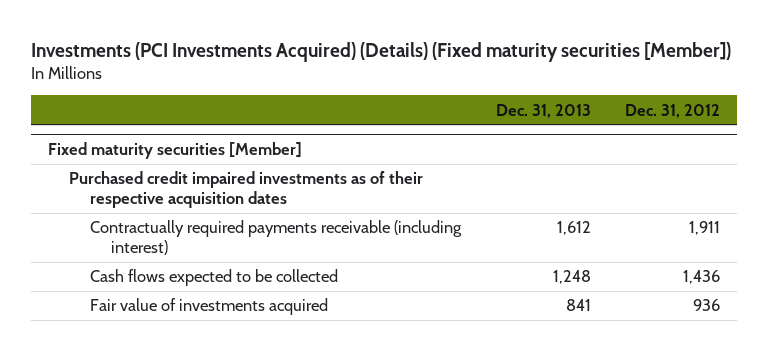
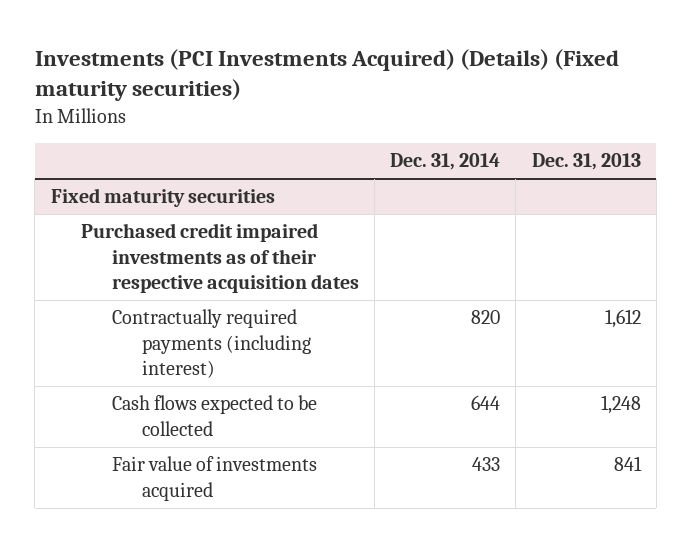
[31,41,732,62] Investments (PCI Investments Acquired) (Details) (Fixed maturity securities [Member]) -> [34,48,619,102] Investments (PCI Investments Acquired) (Details) (Fixed maturity securities)
[624,103,720,118] Dec. 31, 2012 -> none
none -> [390,153,501,171] Dec. 31, 2014
[48,142,303,160] Fixed maturity securities [Member] -> [50,188,275,208] Fixed maturity securities
[90,220,463,255] Contractually required payments receivable (including interest) -> [111,309,312,378] Contractually required payments (including interest)

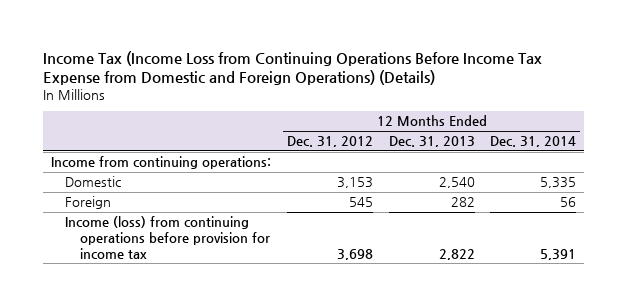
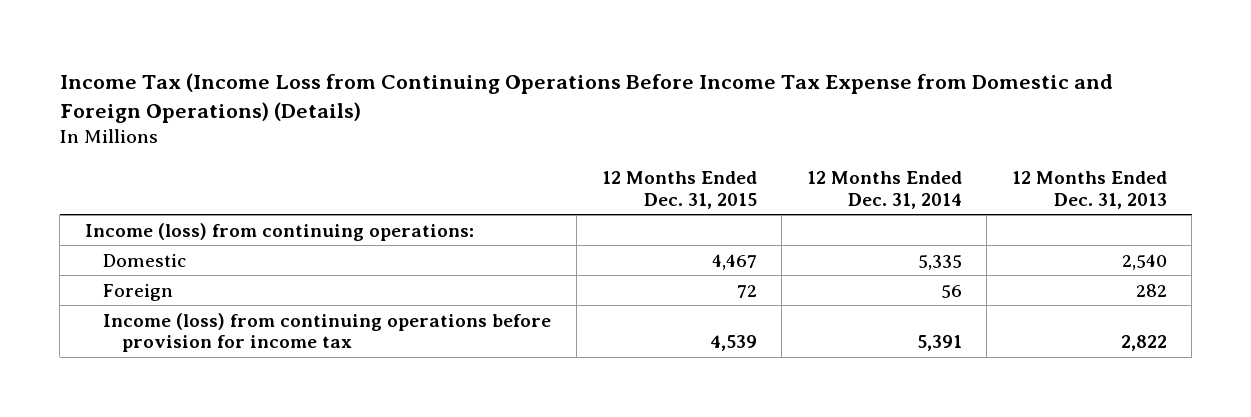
[286,136,373,148] Dec. 31, 2012 -> none
none -> [601,170,757,209] 12 Months Ended Dec. 31, 2015
[51,156,272,170] Income from continuing operations: -> [84,222,474,241] Income (loss) from continuing operations:

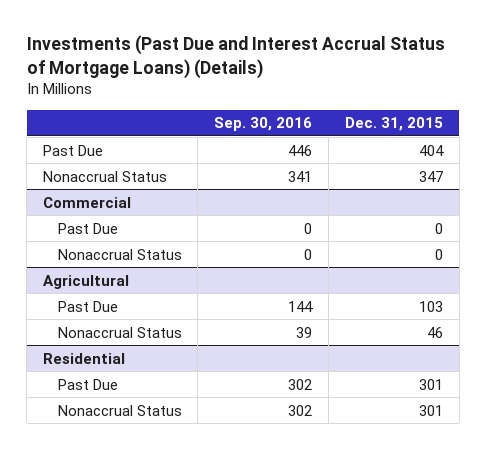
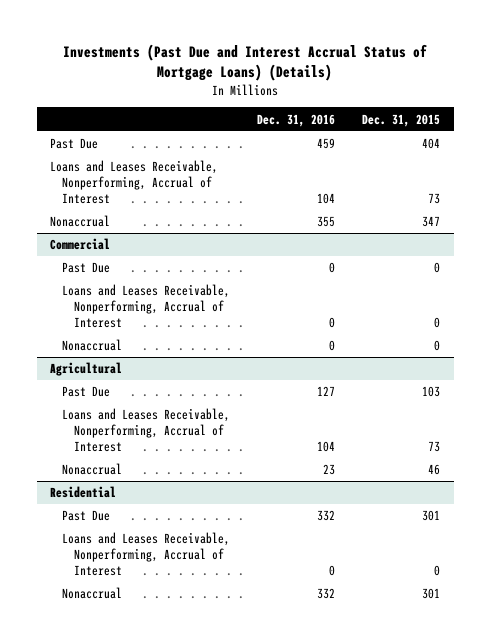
[214,117,313,132] Sep. 30, 2016 -> none
none -> [257,113,336,127] Dec. 31, 2016
none -> [50,160,219,205] Loans and Leases Receivable, Nonperforming, Accrual of Interest
[42,170,167,182] Nonaccrual Status -> [50,215,111,228] Nonaccrual
none -> [62,284,231,329] Loans and Leases Receivable, Nonperforming, Accrual of Interest
[57,248,182,260] Nonaccrual Status -> [62,339,123,352] Nonaccrual
none -> [62,408,231,453] Loans and Leases Receivable, Nonperforming, Accrual of Interest
[57,326,182,338] Nonaccrual Status -> [62,463,123,476] Nonaccrual
none -> [62,532,231,577] Loans and Leases Receivable, Nonperforming, Accrual of Interest
[57,404,182,416] Nonaccrual Status -> [62,587,123,600] Nonaccrual

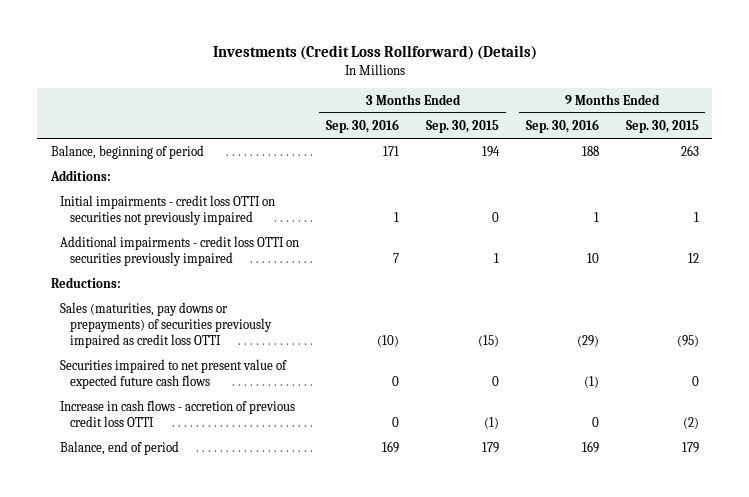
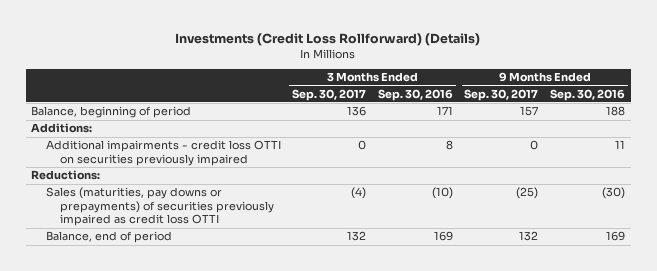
[425,119,499,133] Sep. 30, 2015 -> none
[625,119,699,133] Sep. 30, 2015 -> none
none -> [292,88,367,101] Sep. 30, 2017
none -> [464,88,539,101] Sep. 30, 2017
[60,195,276,226] Initial impairments - credit loss OTTI on securities not previously impaired -> none
[393,253,400,264] 7 -> [445,140,453,151] 8
[586,253,599,264] 10 -> [615,140,626,150] 11
[60,359,288,390] Securities impaired to net present value of expected future cash flows -> none
[60,400,296,428] Increase in cash flows - accretion of previous credit loss OTTI -> none
[576,335,599,348] (29) -> [602,187,626,200] (30)

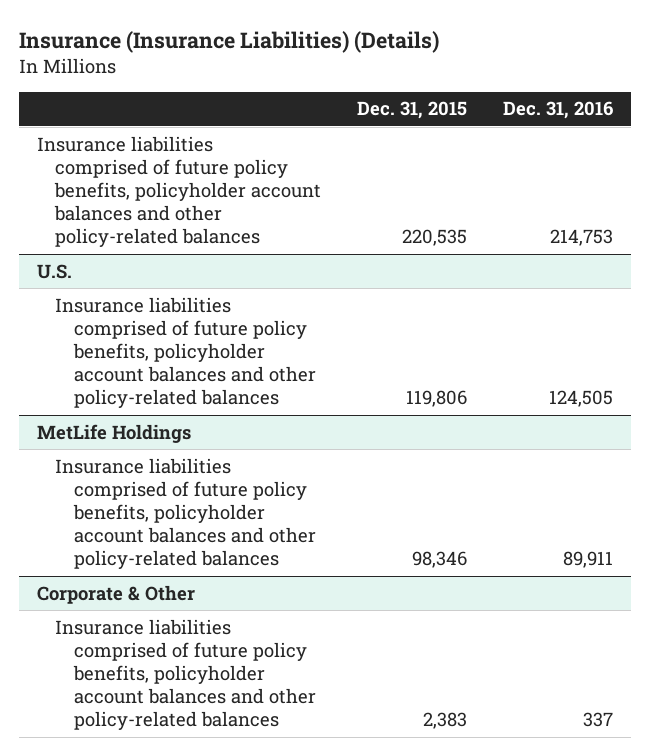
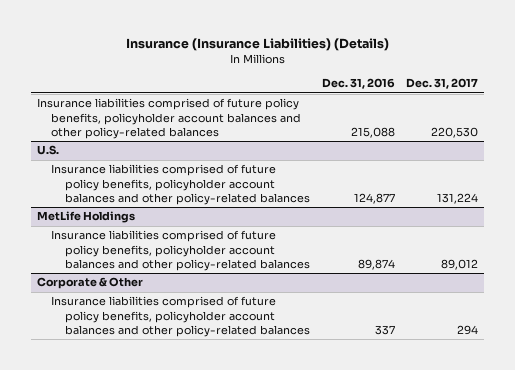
[357,101,468,120] Dec. 31, 2015 -> none
none -> [406,78,479,90] Dec. 31, 2017
[550,229,614,247] 214,753 -> [350,126,395,138] 215,088
[549,390,614,408] 124,505 -> [353,192,395,204] 124,877
[563,551,614,569] 89,911 -> [357,258,395,270] 89,874

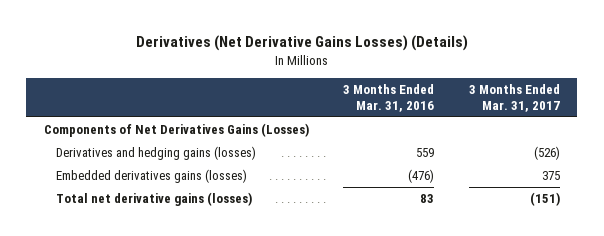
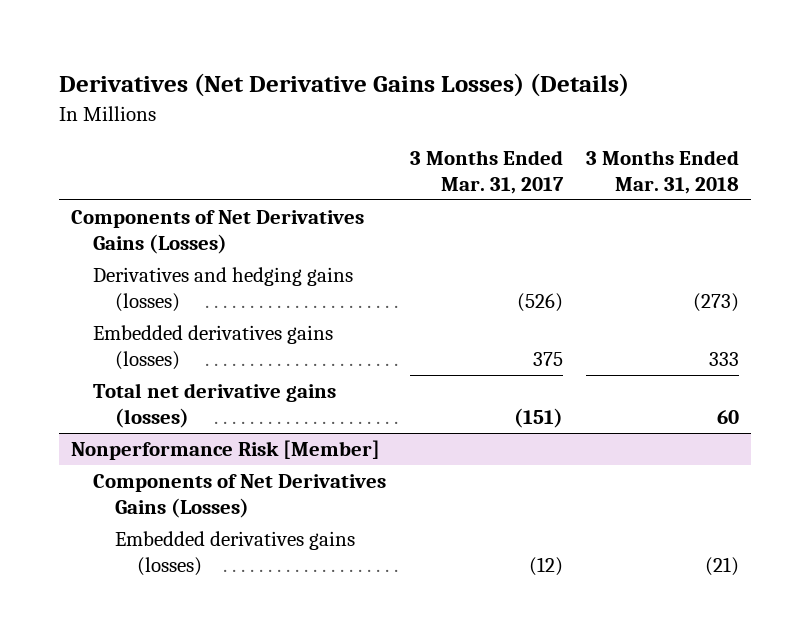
[343,84,435,112] 3 Months Ended Mar. 31, 2016 -> none
none -> [586,150,740,195] 3 Months Ended Mar. 31, 2018
none -> [71,440,381,461] Nonperformance Risk [Member]
none -> [93,474,387,519] Components of Net Derivatives Gains (Losses)
none -> [115,531,356,577] Embedded derivatives gains (losses)

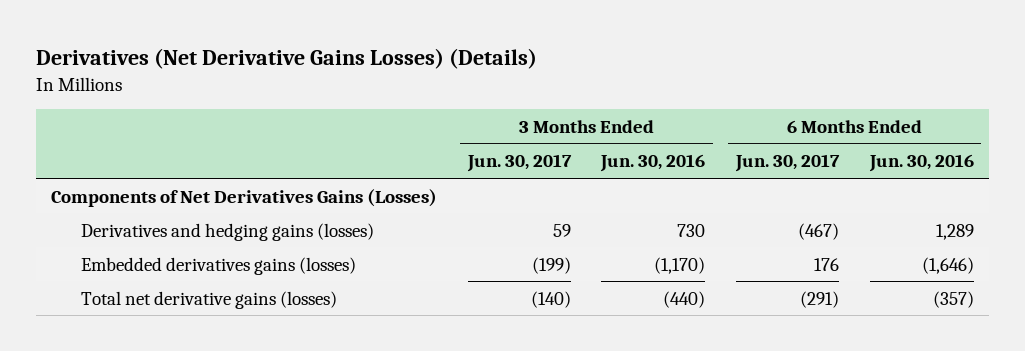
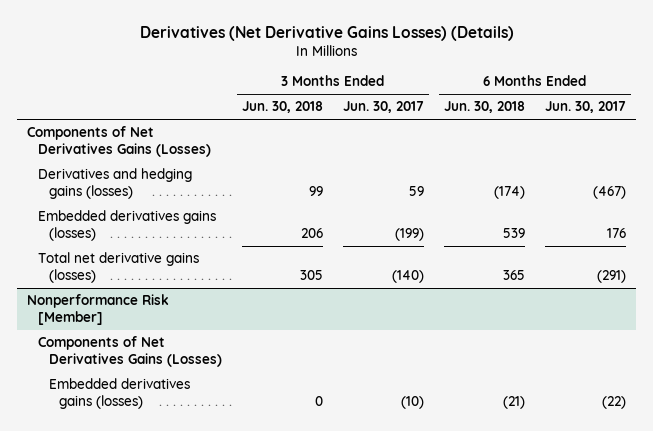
[600,154,706,173] Jun. 30, 2016 -> none
[868,154,974,173] Jun. 30, 2016 -> none
none -> [241,101,323,114] Jun. 30, 2018
none -> [443,101,525,114] Jun. 30, 2018
none -> [27,294,170,326] Nonperformance Risk [Member]
none -> [37,336,222,368] Components of Net Derivatives Gains (Losses)
none -> [48,378,190,410] Embedded derivatives gains (losses)

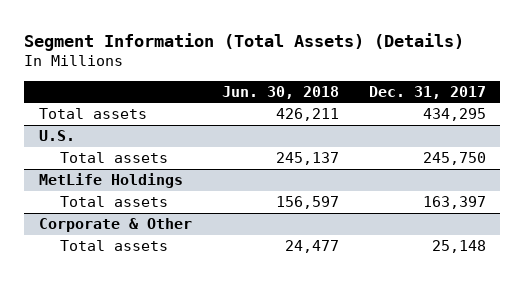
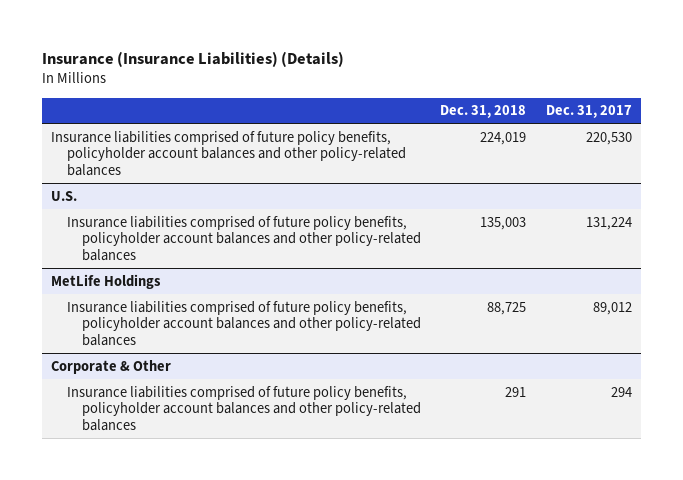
[24,32,465,51] Segment Information (Total Assets) (Details) -> [41,50,344,67] Insurance (Insurance Liabilities) (Details)
[221,85,339,99] Jun. 30, 2018 -> none
none -> [440,105,527,119] Dec. 31, 2018
[38,108,147,120] Total assets -> none
none -> [51,130,406,176] Insurance liabilities comprised of future policy benefits, policyholder account balances and other policy-related balances
[59,152,168,164] Total assets -> none
none -> [66,215,422,261] Insurance liabilities comprised of future policy benefits, policyholder account balances and other policy-related balances
[59,196,168,208] Total assets -> none
none -> [66,300,422,346] Insurance liabilities comprised of future policy benefits, policyholder account balances and other policy-related balances
[59,240,168,252] Total assets -> none
none -> [66,385,422,431] Insurance liabilities comprised of future policy benefits, policyholder account balances and other policy-related balances

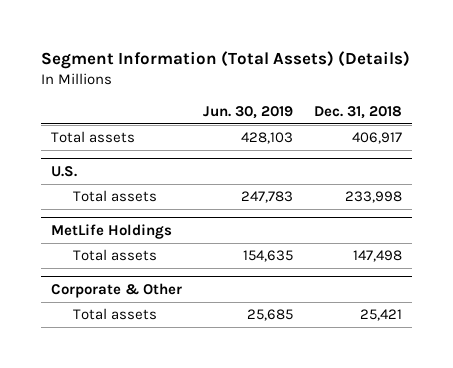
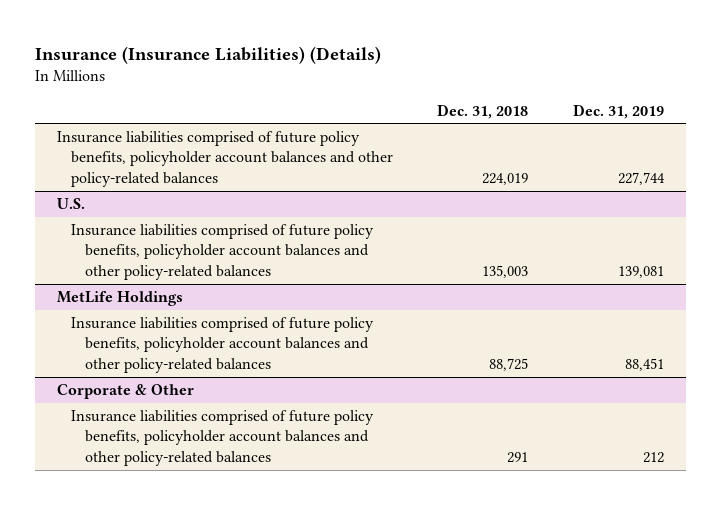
[40,50,410,69] Segment Information (Total Assets) (Details) -> [34,45,381,64] Insurance (Insurance Liabilities) (Details)
[203,106,294,120] Jun. 30, 2019 -> none
none -> [572,103,664,119] Dec. 31, 2019
[51,131,136,144] Total assets -> none
none -> [56,131,393,187] Insurance liabilities comprised of future policy benefits, policyholder account balances and other policy-related balances
[72,190,157,203] Total assets -> none
none -> [70,224,374,280] Insurance liabilities comprised of future policy benefits, policyholder account balances and other policy-related balances
[72,249,157,262] Total assets -> none
none -> [70,317,374,373] Insurance liabilities comprised of future policy benefits, policyholder account balances and other policy-related balances
[72,308,157,321] Total assets -> none
none -> [70,410,374,466] Insurance liabilities comprised of future policy benefits, policyholder account balances and other policy-related balances

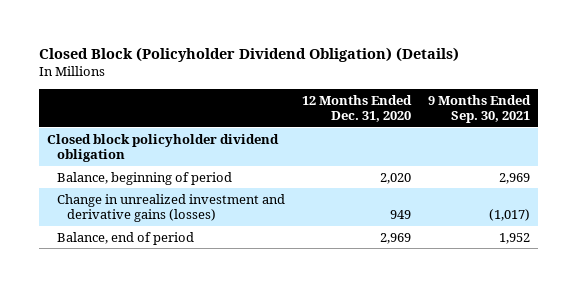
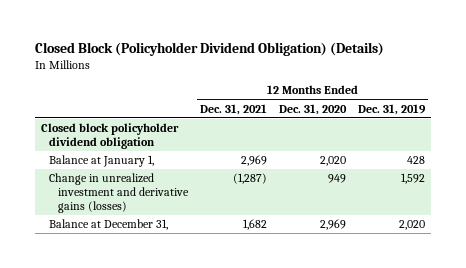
[427,94,531,124] 9 Months Ended Sep. 30, 2021 -> none
none -> [199,103,267,115] Dec. 31, 2021
none -> [358,103,427,115] Dec. 31, 2019
[57,171,233,185] Balance, beginning of period -> [49,155,155,168] Balance at January 1,
[57,231,195,245] Balance, end of period -> [49,219,169,231] Balance at December 31,

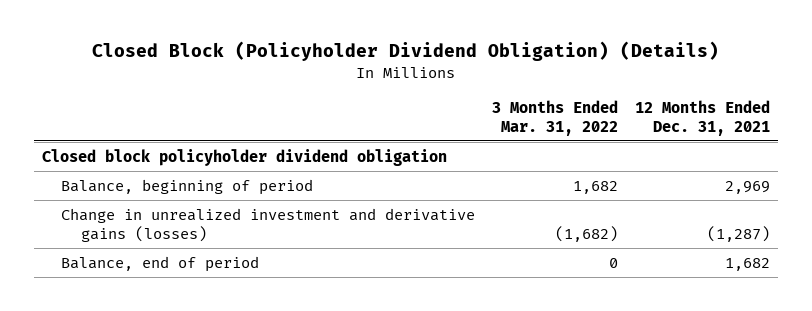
[279,103,348,115] Dec. 31, 2020 -> none
[358,103,427,115] Dec. 31, 2019 -> none
none -> [492,99,619,136] 3 Months Ended Mar. 31, 2022
[49,155,155,168] Balance at January 1, -> [61,178,314,195] Balance, beginning of period
[49,219,169,231] Balance at December 31, -> [61,255,260,272] Balance, end of period

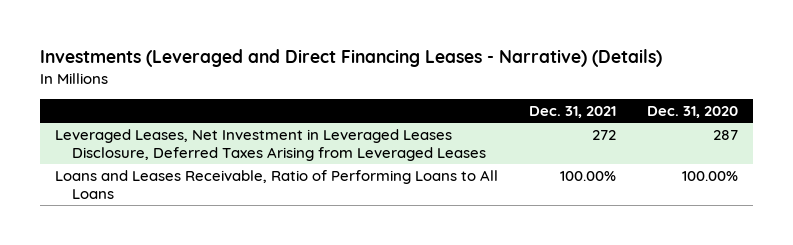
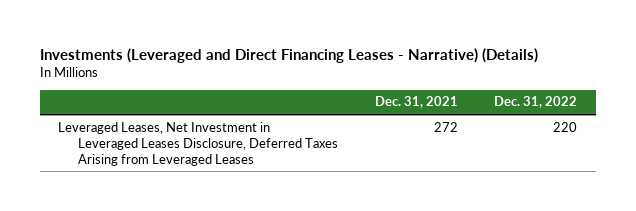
[646,106,738,119] Dec. 31, 2020 -> none
none -> [494,96,578,109] Dec. 31, 2022
[55,170,499,199] Loans and Leases Receivable, Ratio of Performing Loans to All Loans -> none

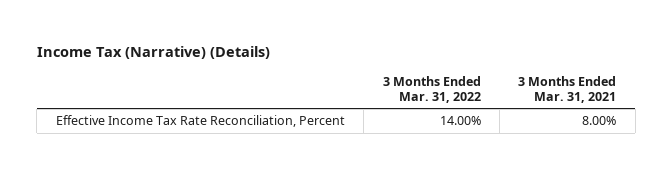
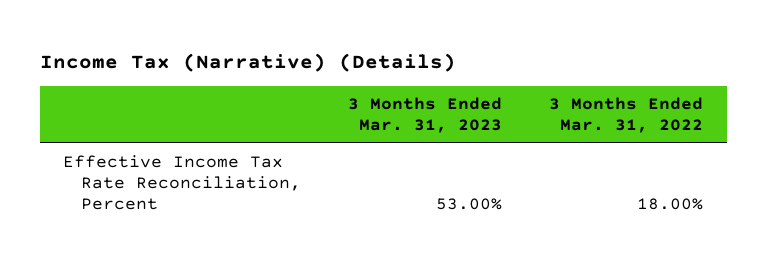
[518,75,617,104] 3 Months Ended Mar. 31, 2021 -> none
none -> [347,97,502,134] 3 Months Ended Mar. 31, 2023
[439,116,481,126] 14.00% -> [636,198,703,211] 18.00%

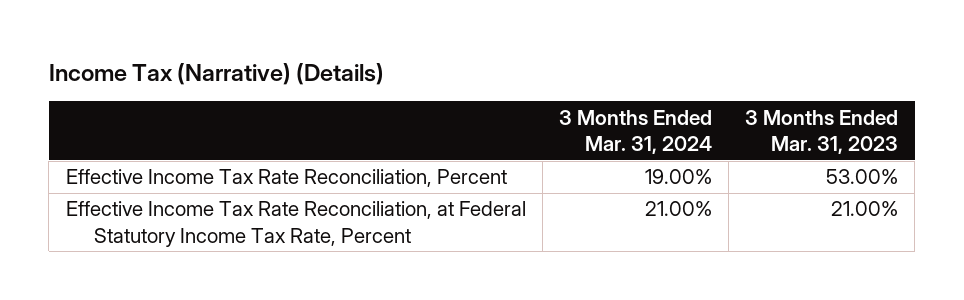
[548,97,703,134] 3 Months Ended Mar. 31, 2022 -> none
none -> [558,109,712,155] 3 Months Ended Mar. 31, 2024
none -> [65,201,526,247] Effective Income Tax Rate Reconciliation, at Federal Statutory Income Tax Rate, Percent

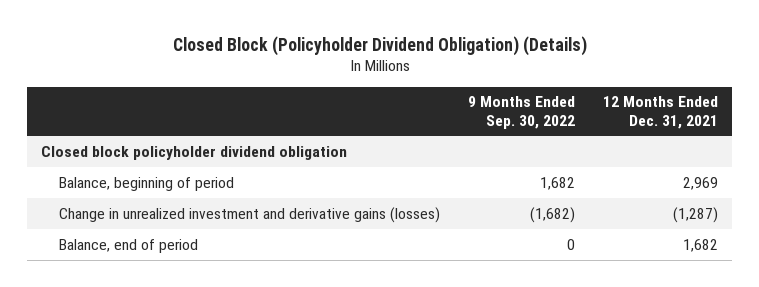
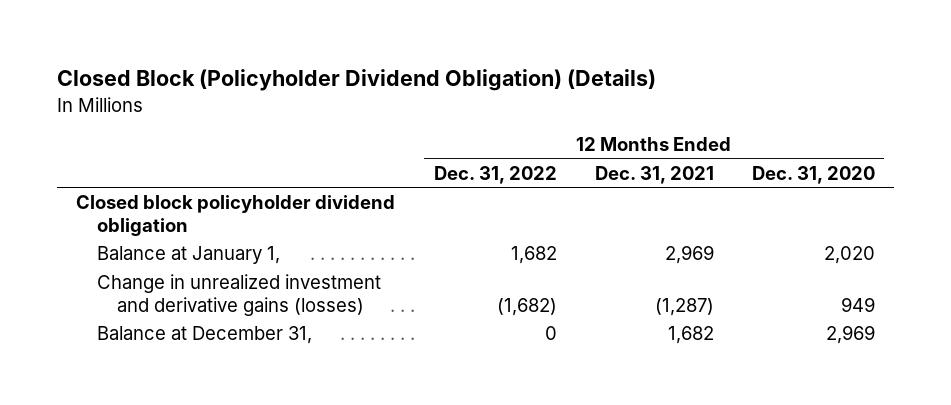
[467,96,575,129] 9 Months Ended Sep. 30, 2022 -> none
none -> [433,165,557,184] Dec. 31, 2022
none -> [751,165,875,184] Dec. 31, 2020
[58,176,234,191] Balance, beginning of period -> [96,246,280,265] Balance at January 1,
[58,238,198,253] Balance, end of period -> [96,326,312,345] Balance at December 31,

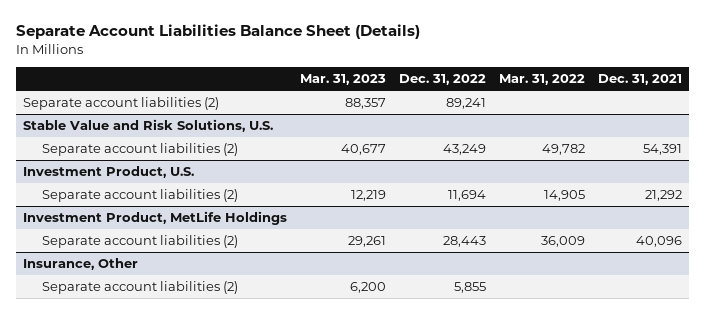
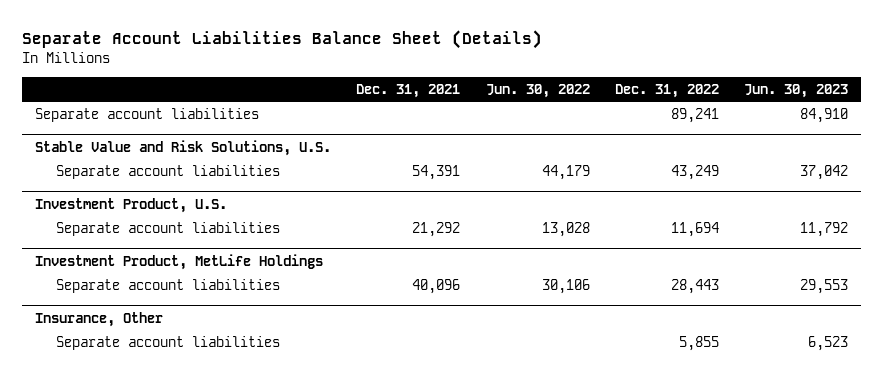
[299,73,386,85] Mar. 31, 2023 -> none
[499,73,586,85] Mar. 31, 2022 -> none
none -> [485,83,590,98] Jun. 30, 2022
none -> [744,83,849,98] Jun. 30, 2023
[22,97,219,111] Separate account liabilities (2) -> [34,108,259,123] Separate account liabilities
[42,143,239,157] Separate account liabilities (2) -> [56,165,281,180] Separate account liabilities
[42,189,239,203] Separate account liabilities (2) -> [56,222,281,237] Separate account liabilities
[42,235,239,249] Separate account liabilities (2) -> [56,279,281,294] Separate account liabilities
[42,281,239,295] Separate account liabilities (2) -> [56,336,281,351] Separate account liabilities

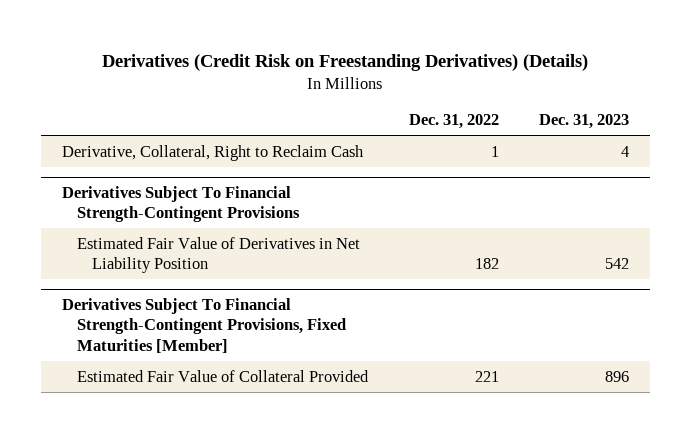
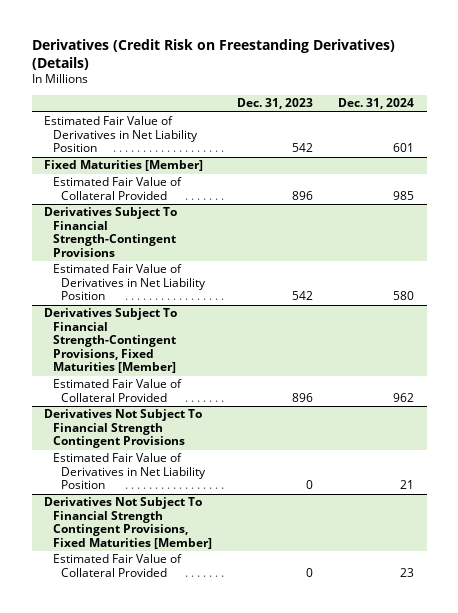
[408,114,499,130] Dec. 31, 2022 -> none
none -> [338,98,415,110] Dec. 31, 2024
[61,144,364,161] Derivative, Collateral, Right to Reclaim Cash -> none
none -> [44,116,198,153] Estimated Fair Value of Derivatives in Net Liability Position
none -> [44,160,204,172] Fixed Maturities [Member]
none -> [52,177,182,200] Estimated Fair Value of Collateral Provided
none -> [44,409,203,449] Derivatives Not Subject To Financial Strength Contingent Provisions
none -> [52,453,207,490] Estimated Fair Value of Derivatives in Net Liability Position
none -> [44,497,212,549] Derivatives Not Subject To Financial Strength Contingent Provisions, Fixed Maturities [Member]
none -> [52,554,182,577] Estimated Fair Value of Collateral Provided

